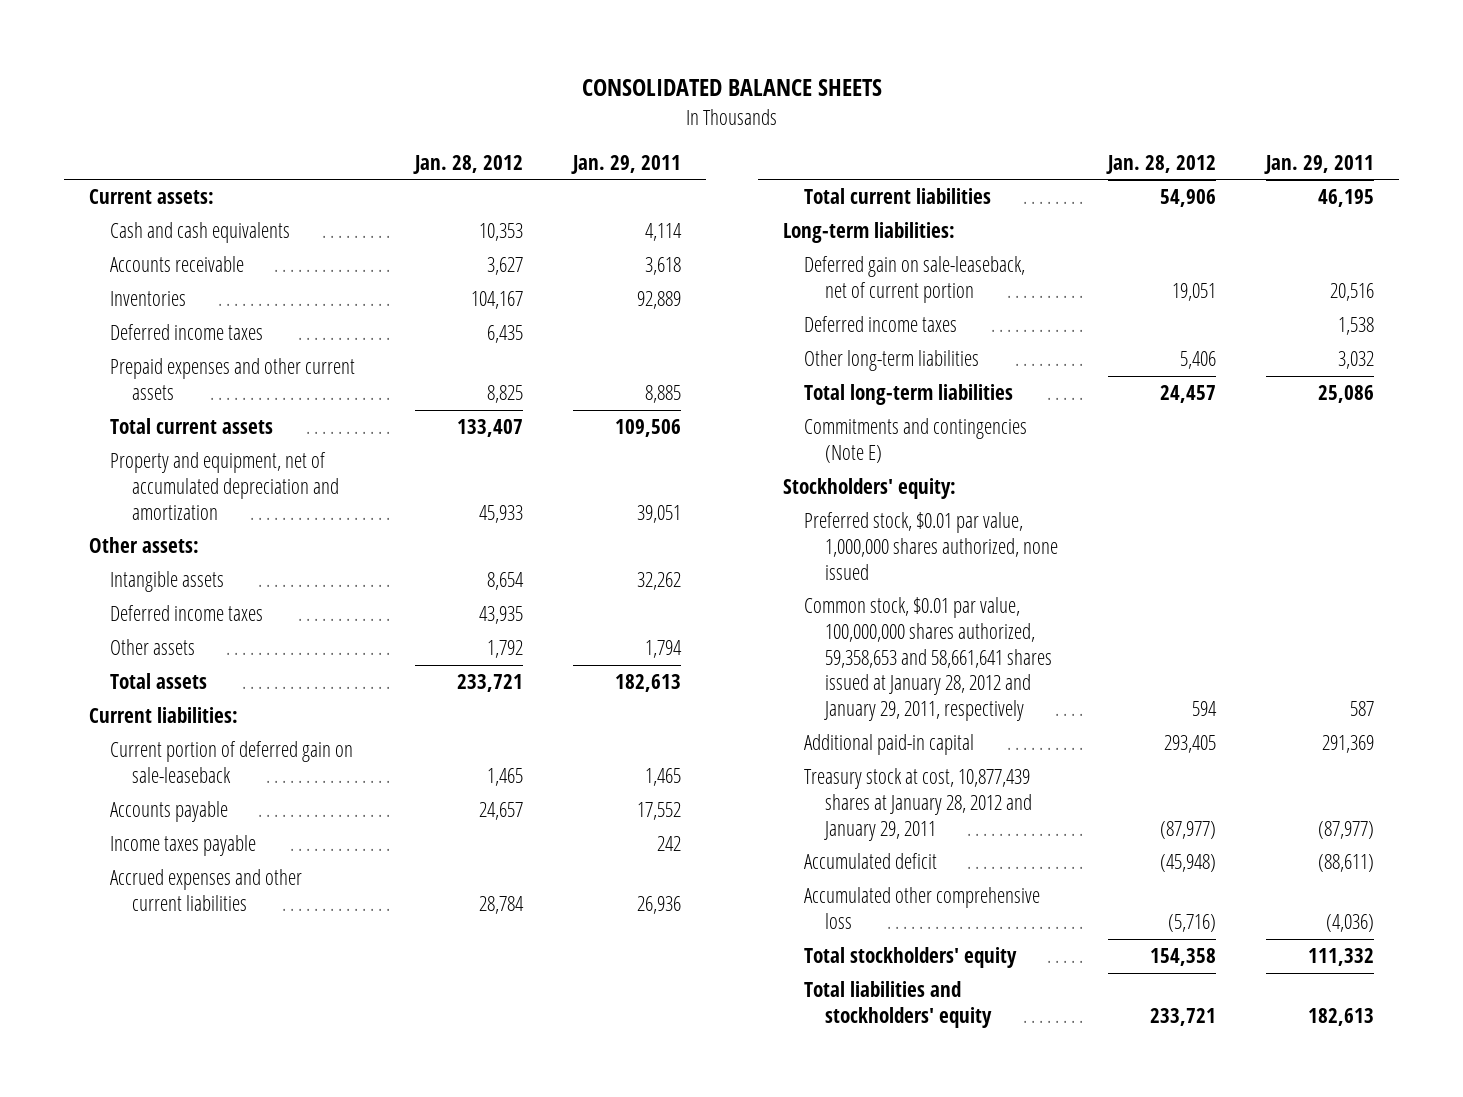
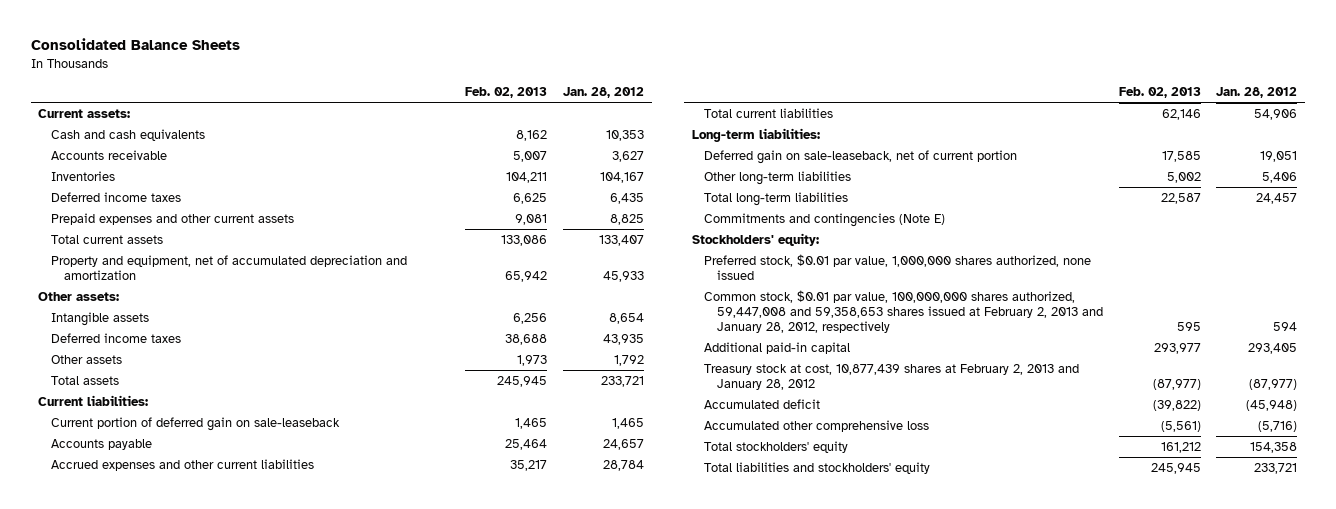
[581,79,882,97] CONSOLIDATED BALANCE SHEETS -> [30,38,240,51] Consolidated Balance Sheets
[570,154,681,174] Jan. 29, 2011 -> none
none -> [465,86,548,98] Feb. 02, 2013
[110,835,257,857] Income taxes payable -> none
[803,316,957,333] Deferred income taxes -> none
[803,597,1053,722] Common stock, $0.01 par value, 100,000,000 shares authorized, 59,358,653 and 58,661,641 shares issued at January 28, 2012 and January 29, 2011, respectively -> [704,290,1103,333] Common stock, $0.01 par value, 100,000,000 shares authorized, 59,447,008 and 59,358,653 shares issued at February 2, 2013 and January 28, 2012, respectively
[803,768,1033,841] Treasury stock at cost, 10,877,439 shares at January 28, 2012 and January 29, 2011 -> [704,364,1080,390] Treasury stock at cost, 10,877,439 shares at February 2, 2013 and January 28, 2012

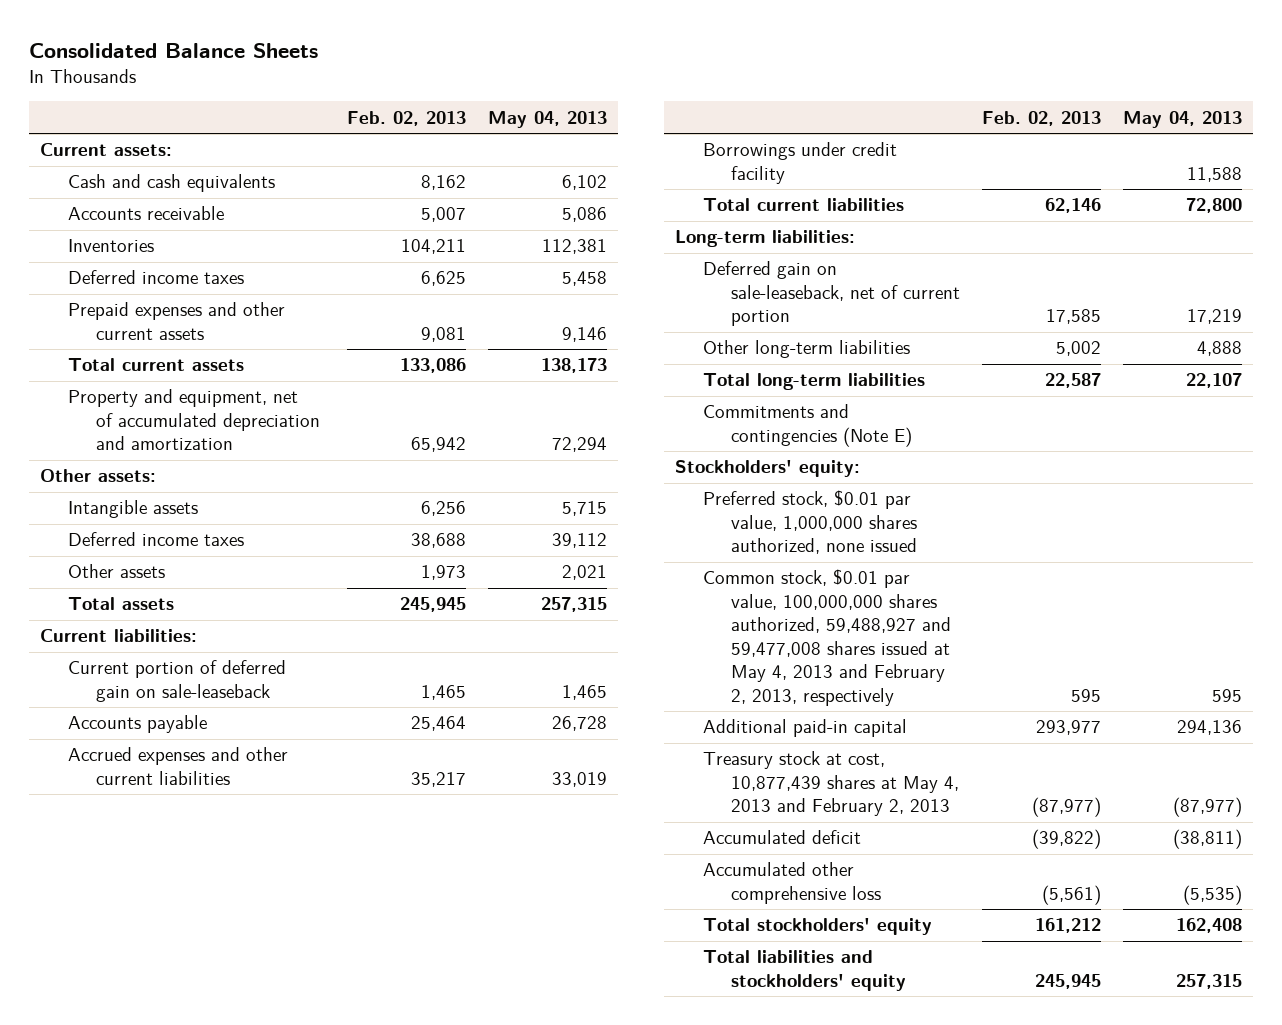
[562,86,644,98] Jan. 28, 2012 -> none
none -> [487,110,607,128] May 04, 2013
none -> [703,142,898,184] Borrowings under credit facility
[704,290,1103,333] Common stock, $0.01 par value, 100,000,000 shares authorized, 59,447,008 and 59,358,653 shares issued at February 2, 2013 and January 28, 2012, respectively -> [703,569,952,707] Common stock, $0.01 par value, 100,000,000 shares authorized, 59,488,927 and 59,477,008 shares issued at May 4, 2013 and February 2, 2013, respectively
[704,364,1080,390] Treasury stock at cost, 10,877,439 shares at February 2, 2013 and January 28, 2012 -> [703,751,960,817] Treasury stock at cost, 10,877,439 shares at May 4, 2013 and February 2, 2013

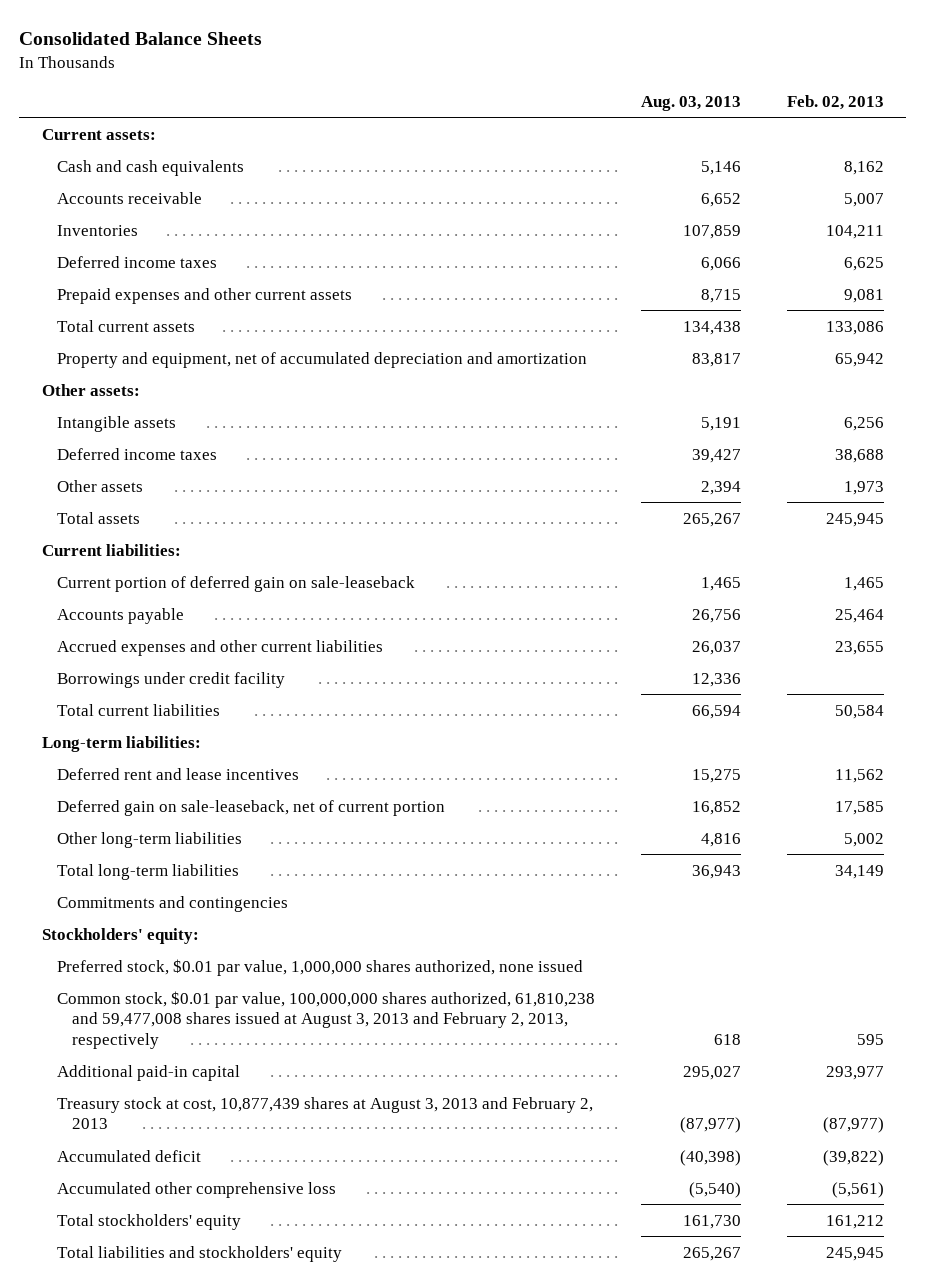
[487,110,607,128] May 04, 2013 -> none
none -> [640,95,741,111] Aug. 03, 2013
[410,771,466,787] 35,217 -> [834,640,884,655] 23,655
[1045,198,1102,214] 62,146 -> [834,704,884,719] 50,584
none -> [57,767,300,780] Deferred rent and lease incentives
[1045,373,1102,389] 22,587 -> [834,864,884,879] 34,149
[703,404,913,447] Commitments and contingencies (Note E) -> [57,895,289,912] Commitments and contingencies
[703,569,952,707] Common stock, $0.01 par value, 100,000,000 shares authorized, 59,488,927 and 59,477,008 shares issued at May 4, 2013 and February 2, 2013, respectively -> [57,990,596,1049] Common stock, $0.01 par value, 100,000,000 shares authorized, 61,810,238 and 59,477,008 shares issued at August 3, 2013 and February 2, 2013, respectively
[703,751,960,817] Treasury stock at cost, 10,877,439 shares at May 4, 2013 and February 2, 2013 -> [57,1096,594,1130] Treasury stock at cost, 10,877,439 shares at August 3, 2013 and February 2, 2013

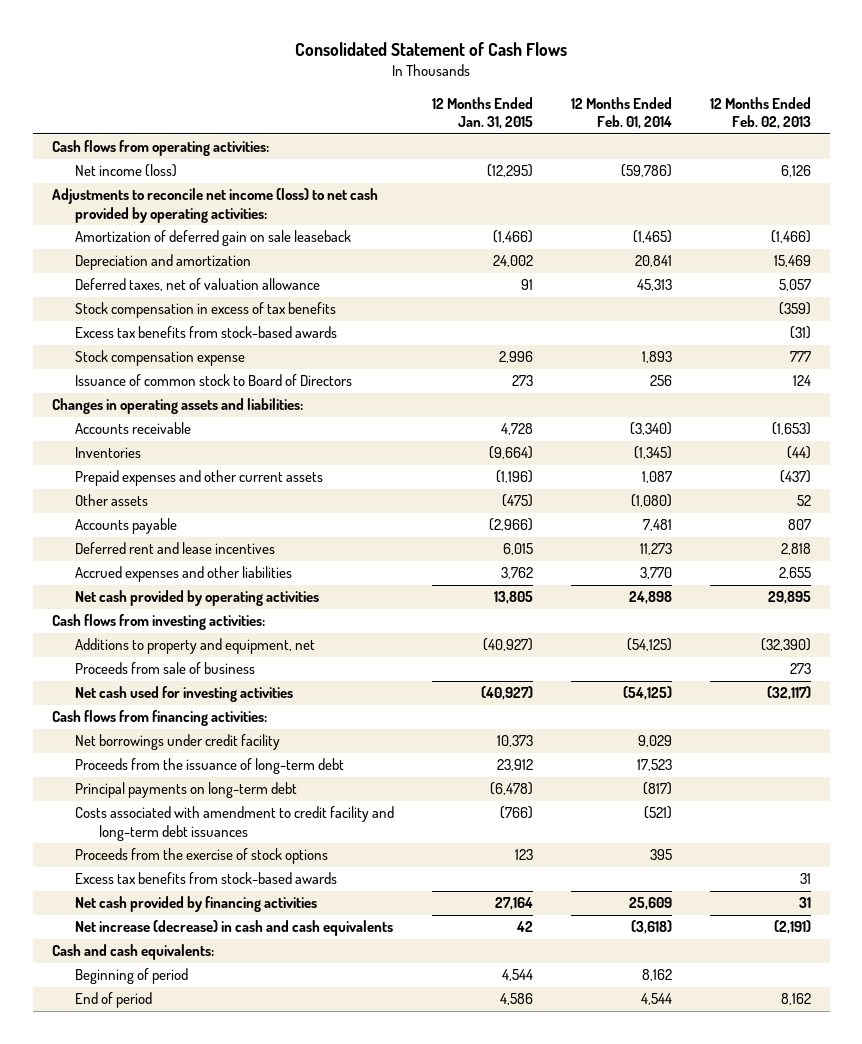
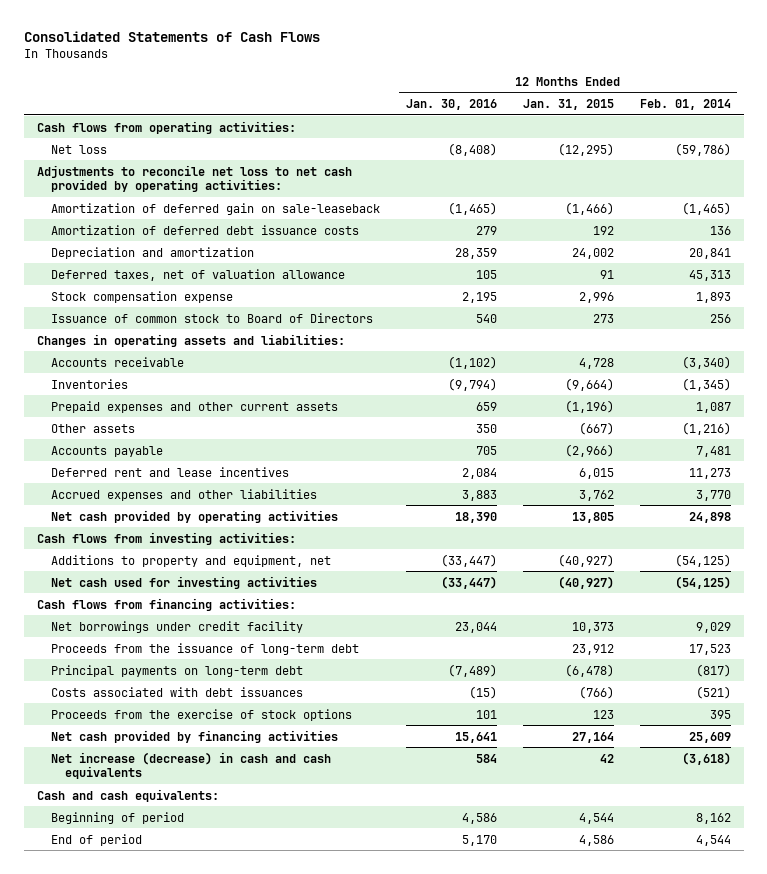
[295,42,568,57] Consolidated Statement of Cash Flows -> [23,31,320,43] Consolidated Statements of Cash Flows
[709,96,811,130] 12 Months Ended Feb. 02, 2013 -> none
none -> [405,98,497,110] Jan. 30, 2016
[75,164,178,178] Net income (loss) -> [50,144,107,154] Net loss
[51,188,378,223] Adjustments to reconcile net income (loss) to net cash provided by operating activities: -> [36,164,352,193] Adjustments to reconcile net loss to net cash provided by operating activities:
[75,230,352,247] Amortization of deferred gain on sale leaseback -> [50,202,380,215] Amortization of deferred gain on sale-leaseback
none -> [50,224,359,235] Amortization of deferred debt issuance costs
[75,302,337,319] Stock compensation in excess of tax benefits -> none
[75,326,338,339] Excess tax benefits from stock-based awards -> none
[502,494,534,508] (475) -> [578,421,614,435] (667)
[630,494,672,508] (1,080) -> [681,421,731,435] (1,216)
[75,662,256,675] Proceeds from sale of business -> none
[75,806,395,841] Costs associated with amendment to credit facility and long-term debt issuances -> [50,686,303,697] Costs associated with debt issuances
[75,872,338,885] Excess tax benefits from stock-based awards -> none

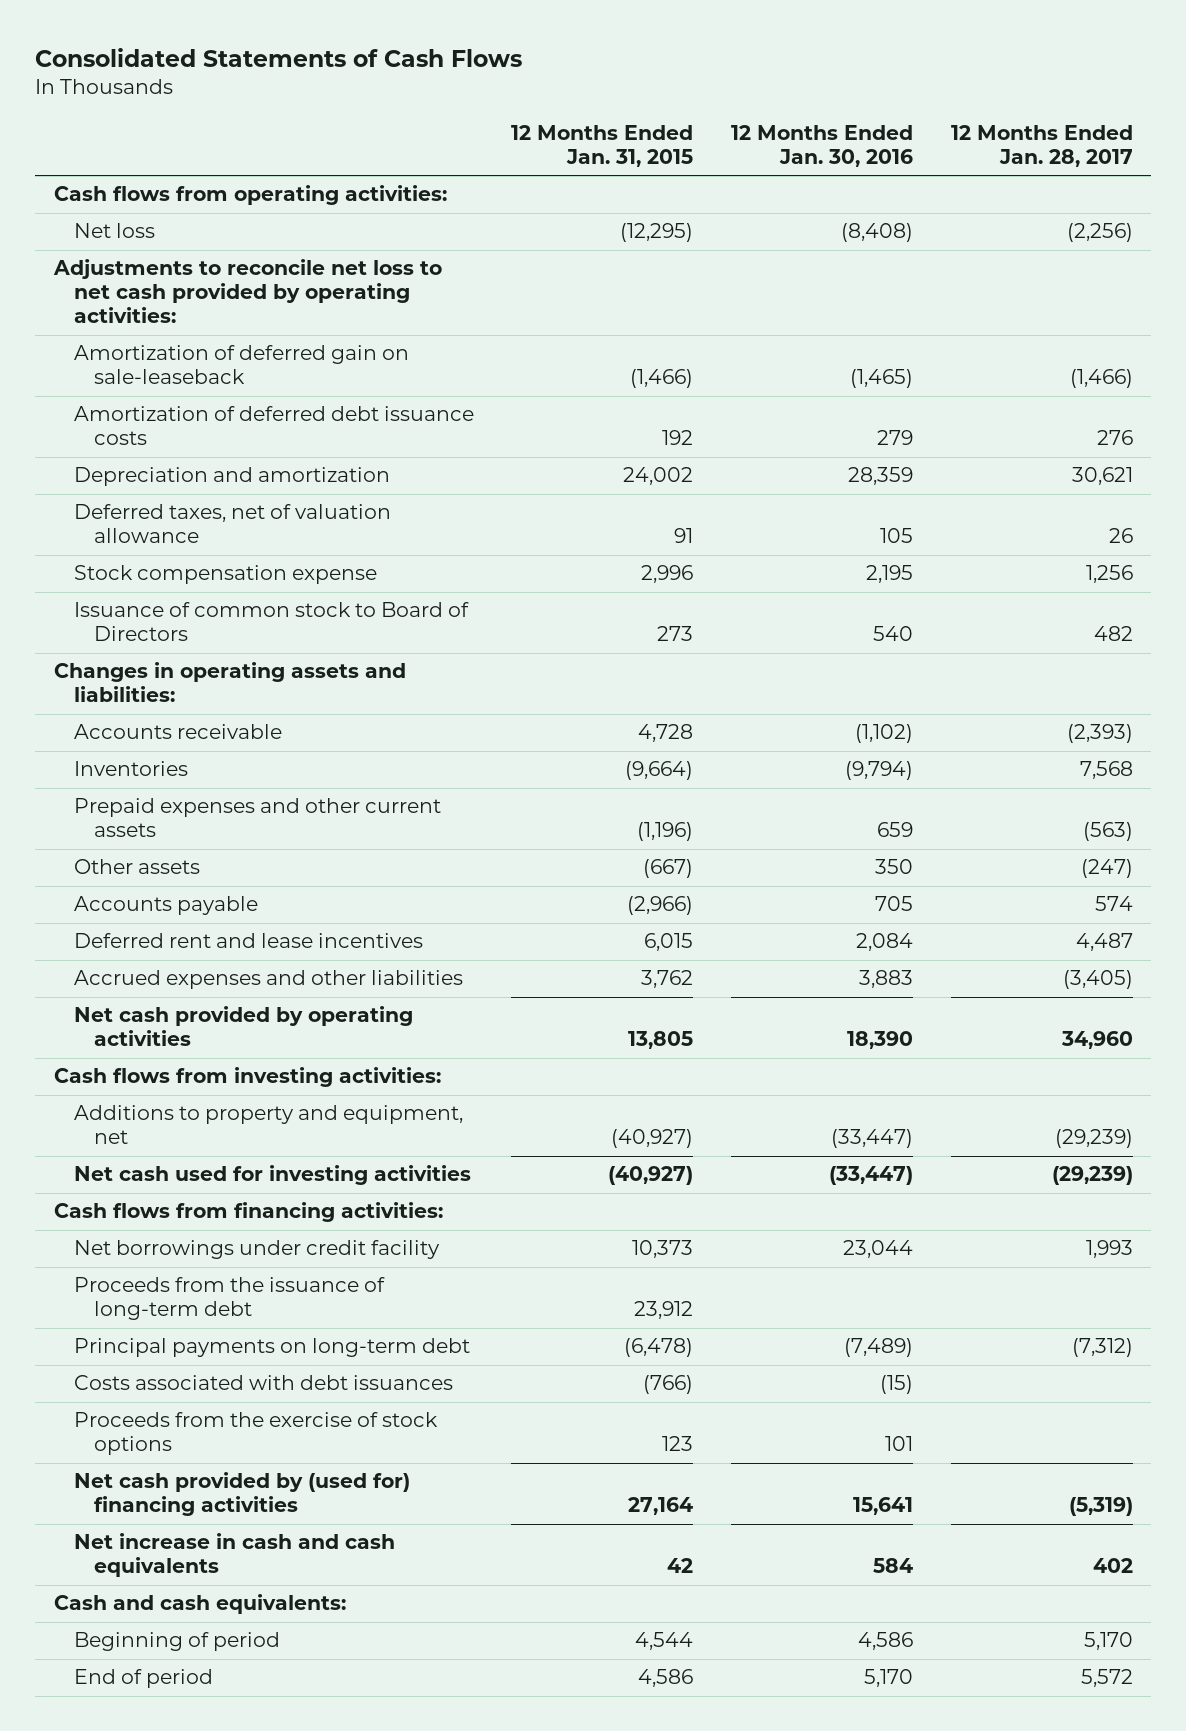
[639,98,731,110] Feb. 01, 2014 -> none
none -> [950,125,1133,168] 12 Months Ended Jan. 28, 2017
[50,729,338,743] Net cash provided by financing activities -> [73,1472,410,1517] Net cash provided by (used for) financing activities
[50,751,331,780] Net increase (decrease) in cash and cash equivalents -> [73,1533,395,1578] Net increase in cash and cash equivalents

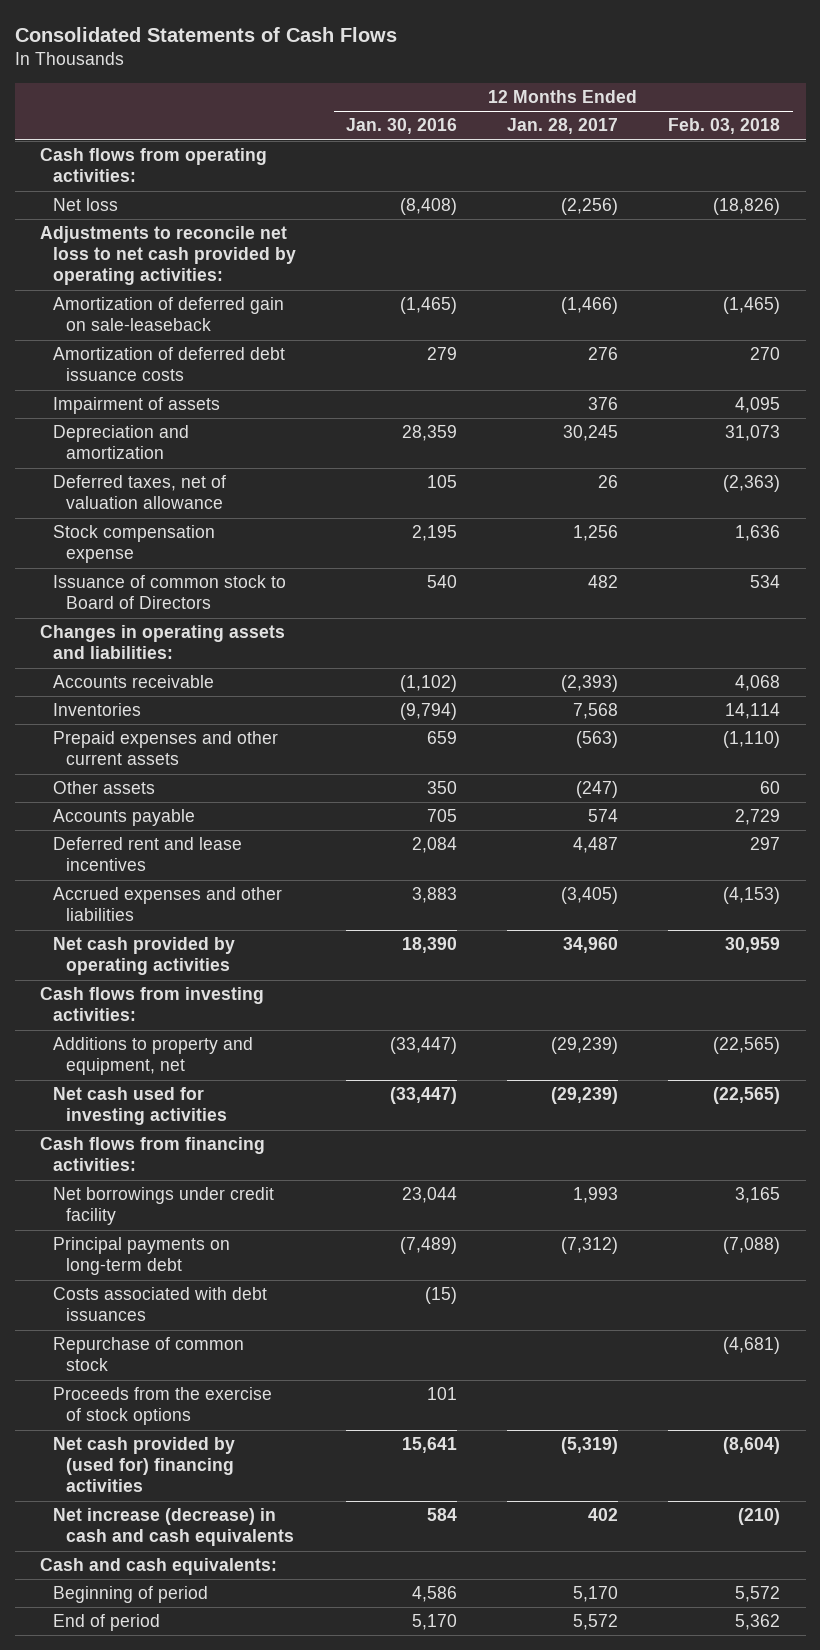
[511,125,694,168] 12 Months Ended Jan. 31, 2015 -> none
none -> [668,118,781,135] Feb. 03, 2018
none -> [52,397,220,415] Impairment of assets
[1071,467,1133,486] 30,621 -> [563,425,619,442] 30,245
[73,1277,385,1321] Proceeds from the issuance of long-term debt -> none
none -> [52,1337,244,1372] Repurchase of common stock
[73,1533,395,1578] Net increase in cash and cash equivalents -> [52,1508,295,1547] Net increase (decrease) in cash and cash equivalents

